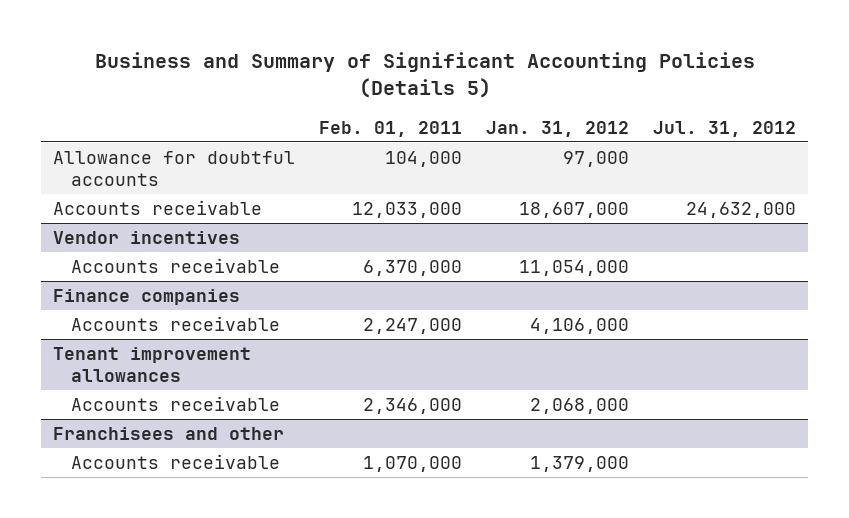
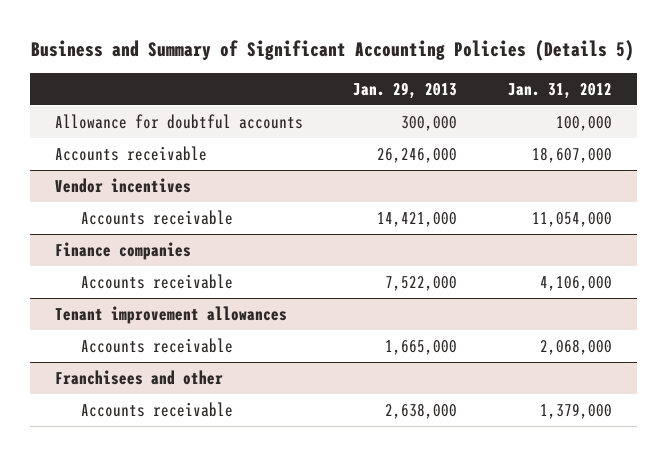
[319,120,463,137] Feb. 01, 2011 -> none
[653,120,797,137] Jul. 31, 2012 -> none
none -> [353,81,458,99] Jan. 29, 2013
[563,150,630,167] 97,000 -> [555,115,612,131] 100,000

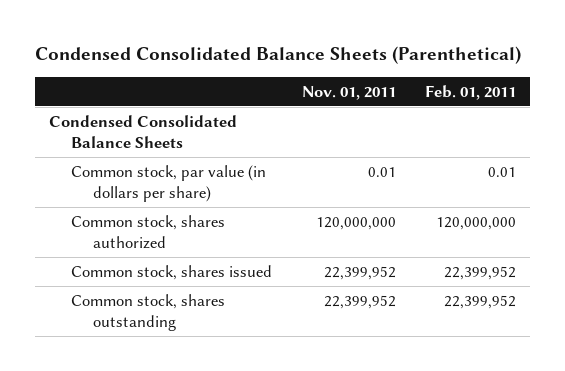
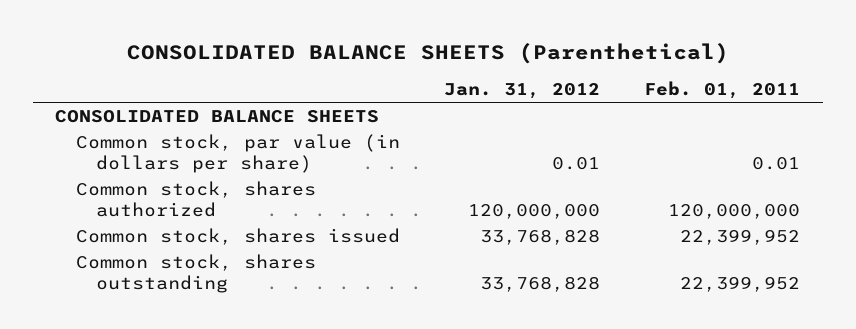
[34,46,521,65] Condensed Consolidated Balance Sheets (Parenthetical) -> [126,43,729,65] CONSOLIDATED BALANCE SHEETS (Parenthetical)
[301,85,396,100] Nov. 01, 2011 -> none
none -> [444,83,601,100] Jan. 31, 2012
[49,114,238,148] Condensed Consolidated Balance Sheets -> [55,109,380,123] CONSOLIDATED BALANCE SHEETS

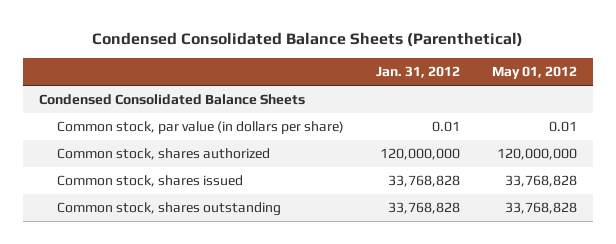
[126,43,729,65] CONSOLIDATED BALANCE SHEETS (Parenthetical) -> [91,32,523,48] Condensed Consolidated Balance Sheets (Parenthetical)
[644,81,801,100] Feb. 01, 2011 -> none
none -> [491,66,577,80] May 01, 2012
[55,109,380,123] CONSOLIDATED BALANCE SHEETS -> [38,94,305,106] Condensed Consolidated Balance Sheets

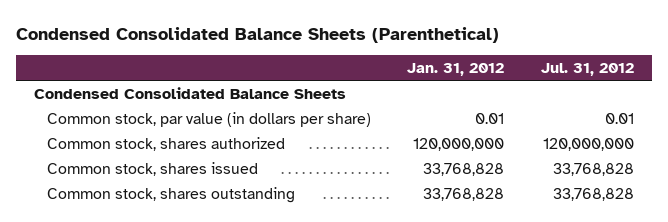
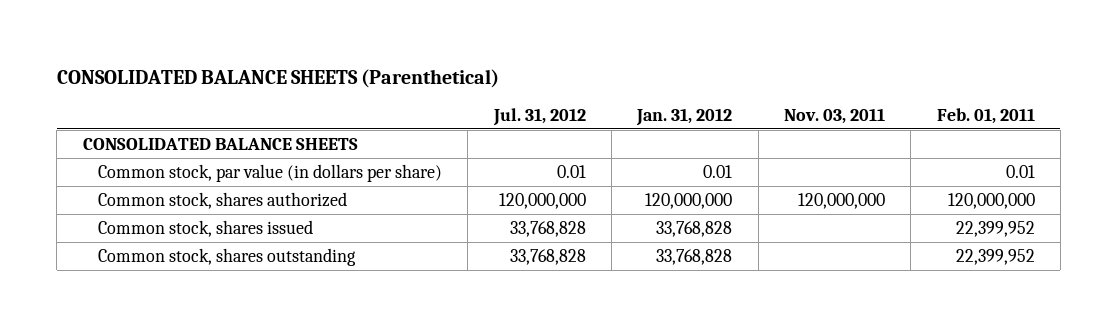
[16,26,500,43] Condensed Consolidated Balance Sheets (Parenthetical) -> [56,68,499,88] CONSOLIDATED BALANCE SHEETS (Parenthetical)
none -> [783,107,885,124] Nov. 03, 2011
none -> [936,107,1035,124] Feb. 01, 2011
[34,86,347,99] Condensed Consolidated Balance Sheets -> [82,137,358,150] CONSOLIDATED BALANCE SHEETS

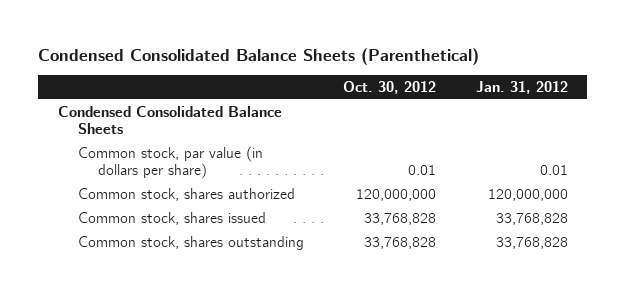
[56,68,499,88] CONSOLIDATED BALANCE SHEETS (Parenthetical) -> [38,47,480,65] Condensed Consolidated Balance Sheets (Parenthetical)
[492,107,586,126] Jul. 31, 2012 -> none
[783,107,885,124] Nov. 03, 2011 -> none
[936,107,1035,124] Feb. 01, 2011 -> none
none -> [343,80,437,94] Oct. 30, 2012
[82,137,358,150] CONSOLIDATED BALANCE SHEETS -> [57,105,282,135] Condensed Consolidated Balance Sheets

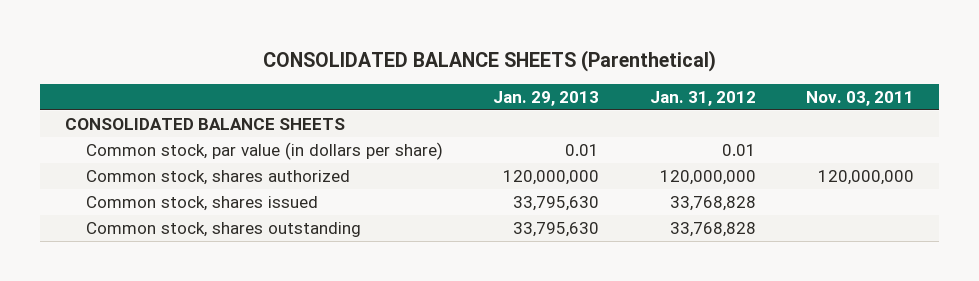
[38,47,480,65] Condensed Consolidated Balance Sheets (Parenthetical) -> [262,49,716,72] CONSOLIDATED BALANCE SHEETS (Parenthetical)
[343,80,437,94] Oct. 30, 2012 -> none
none -> [493,90,600,106] Jan. 29, 2013
none -> [805,90,914,106] Nov. 03, 2011
[57,105,282,135] Condensed Consolidated Balance Sheets -> [65,118,346,131] CONSOLIDATED BALANCE SHEETS

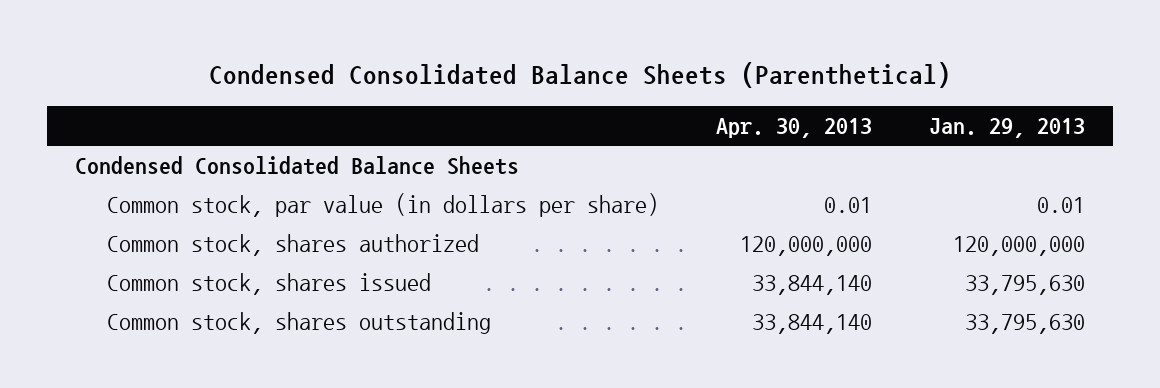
[262,49,716,72] CONSOLIDATED BALANCE SHEETS (Parenthetical) -> [208,61,951,88] Condensed Consolidated Balance Sheets (Parenthetical)
[649,90,756,106] Jan. 31, 2012 -> none
[805,90,914,106] Nov. 03, 2011 -> none
none -> [715,118,872,139] Apr. 30, 2013
[65,118,346,131] CONSOLIDATED BALANCE SHEETS -> [75,156,520,176] Condensed Consolidated Balance Sheets

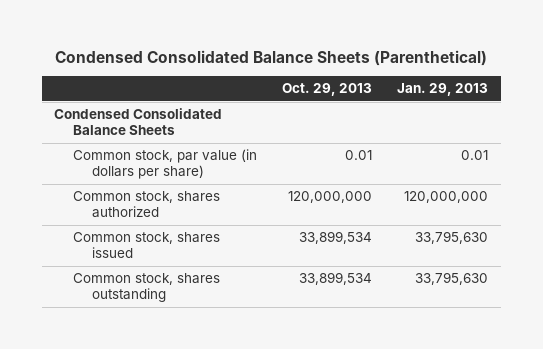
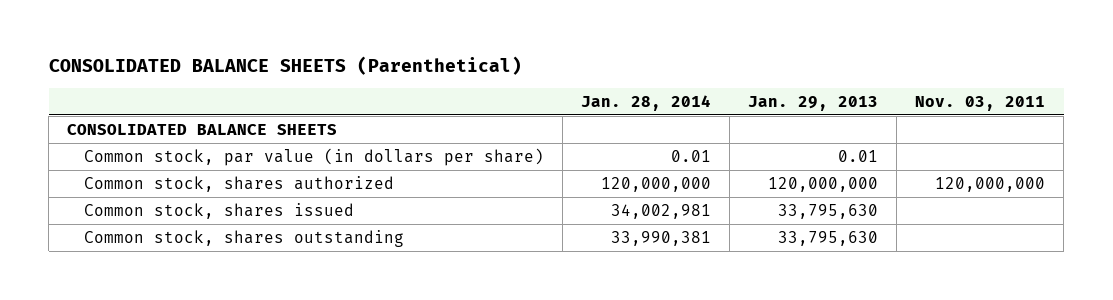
[55,49,488,66] Condensed Consolidated Balance Sheets (Parenthetical) -> [48,56,522,76] CONSOLIDATED BALANCE SHEETS (Parenthetical)
[282,83,373,97] Oct. 29, 2013 -> none
none -> [580,94,711,111] Jan. 28, 2014
none -> [915,95,1046,111] Nov. 03, 2011
[54,108,223,136] Condensed Consolidated Balance Sheets -> [67,123,338,135] CONSOLIDATED BALANCE SHEETS

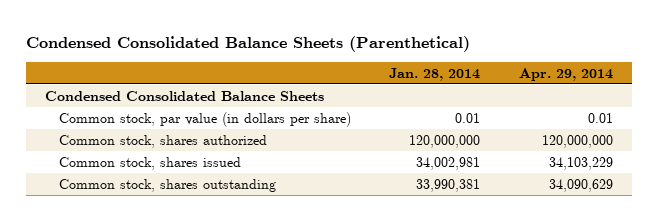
[48,56,522,76] CONSOLIDATED BALANCE SHEETS (Parenthetical) -> [26,36,471,53] Condensed Consolidated Balance Sheets (Parenthetical)
[748,95,879,111] Jan. 29, 2013 -> none
[915,95,1046,111] Nov. 03, 2011 -> none
none -> [518,67,613,81] Apr. 29, 2014
[67,123,338,135] CONSOLIDATED BALANCE SHEETS -> [45,90,325,101] Condensed Consolidated Balance Sheets

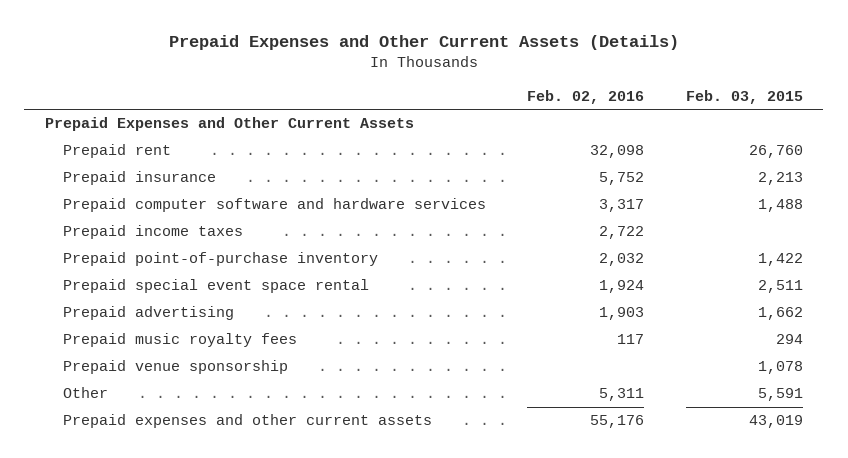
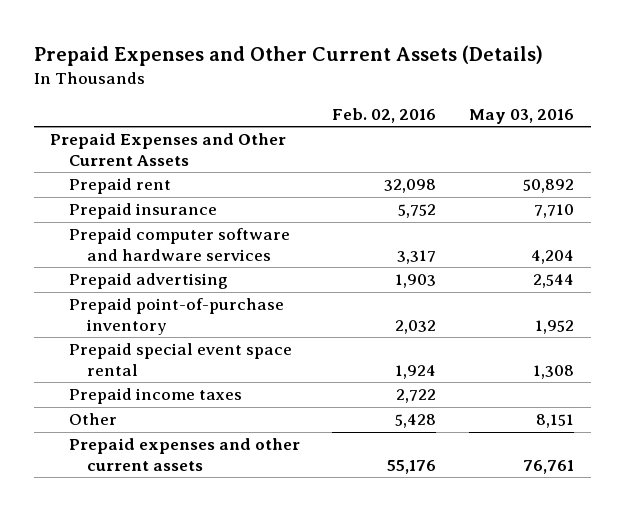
[685,89,803,104] Feb. 03, 2015 -> none
none -> [469,108,575,124] May 03, 2016
[63,306,235,321] Prepaid advertising -> [68,273,228,290] Prepaid advertising
[63,333,298,348] Prepaid music royalty fees -> none
[63,360,289,375] Prepaid venue sponsorship -> none
[63,225,244,240] Prepaid income taxes -> [68,388,242,405] Prepaid income taxes
[599,388,645,402] 5,311 -> [395,414,437,429] 5,428

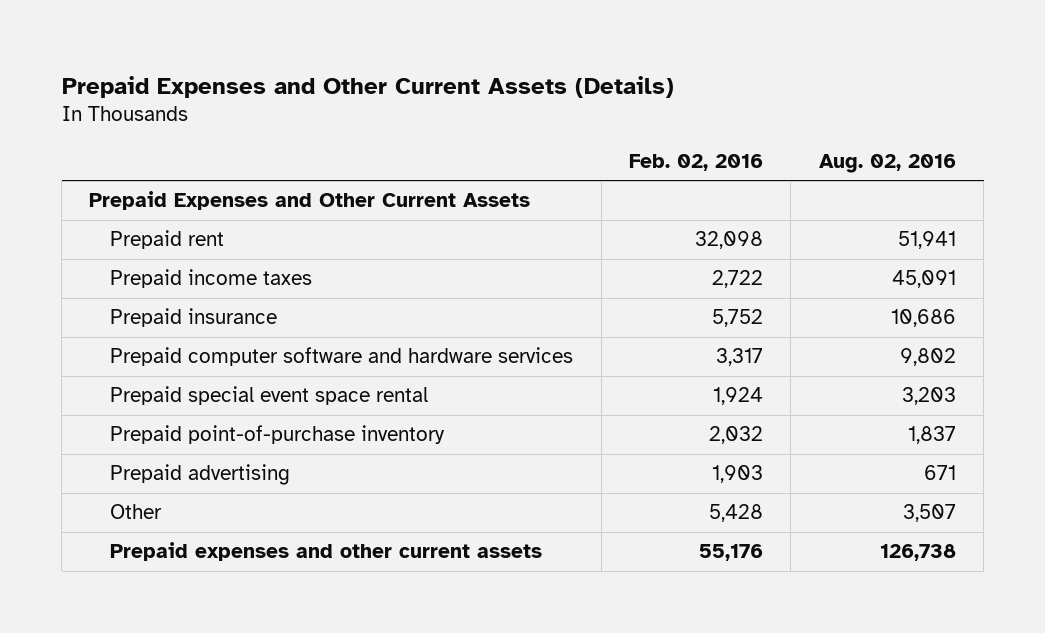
[469,108,575,124] May 03, 2016 -> none
none -> [818,154,956,174] Aug. 02, 2016
[68,388,242,405] Prepaid income taxes -> [110,269,313,289] Prepaid income taxes
[68,298,284,335] Prepaid point-of-purchase inventory -> [110,425,446,445] Prepaid point-of-purchase inventory
[68,273,228,290] Prepaid advertising -> [110,464,291,486] Prepaid advertising

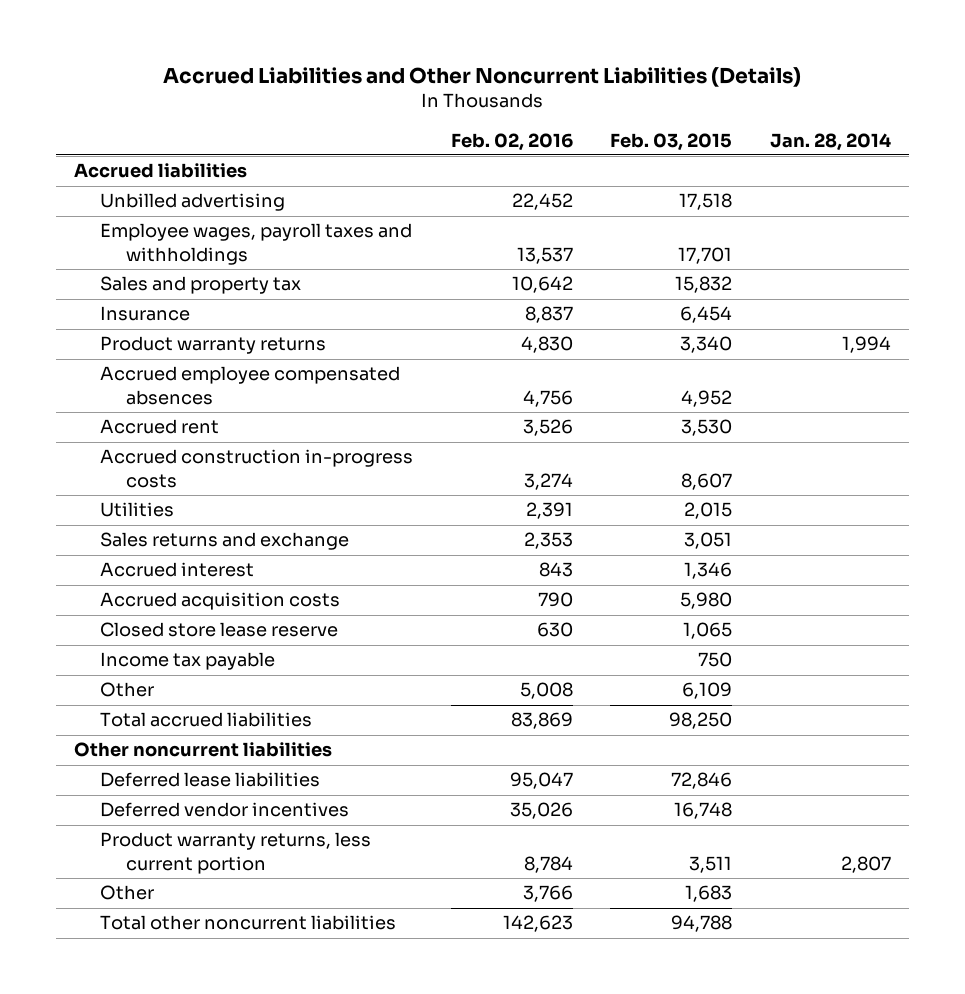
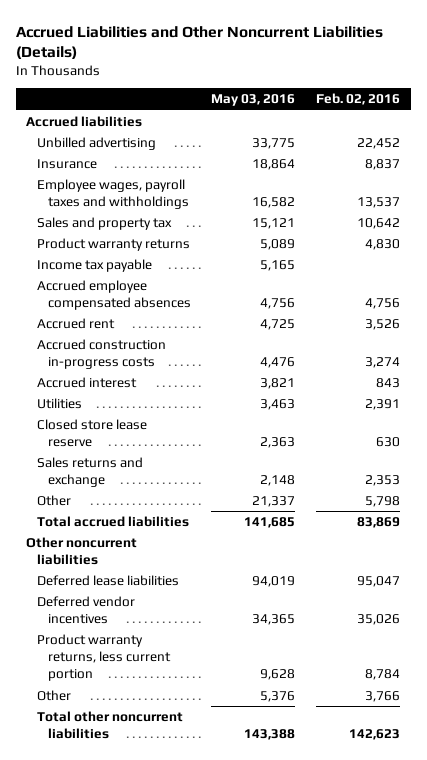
[610,132,733,151] Feb. 03, 2015 -> none
[769,132,891,151] Jan. 28, 2014 -> none
none -> [211,94,296,107] May 03, 2016
[100,306,191,322] Insurance -> [37,158,98,169] Insurance
[100,652,276,671] Income tax payable -> [37,258,153,272] Income tax payable
[100,592,341,611] Accrued acquisition costs -> none
[100,502,175,518] Utilities -> [37,397,83,409] Utilities
[100,532,350,551] Sales returns and exchange -> [37,456,144,488] Sales returns and exchange
[519,682,573,700] 5,008 -> [365,495,401,507] 5,798

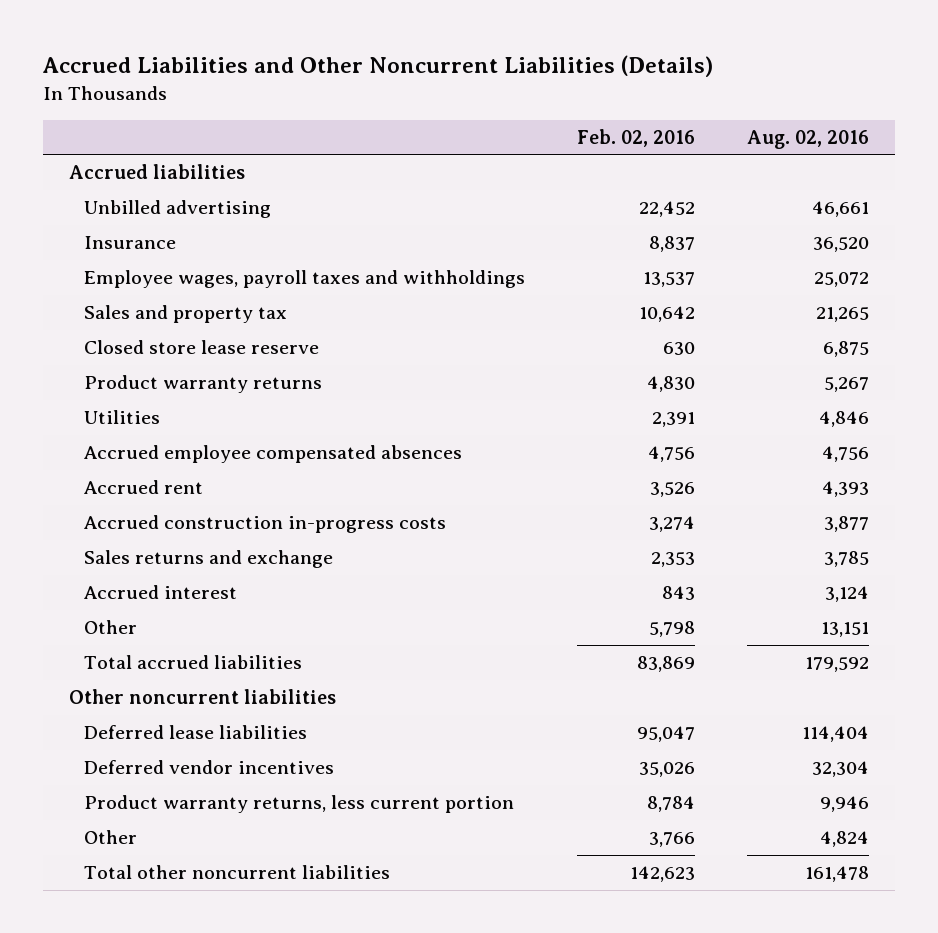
[211,94,296,107] May 03, 2016 -> none
none -> [746,129,869,149] Aug. 02, 2016
[37,418,148,448] Closed store lease reserve -> [83,340,319,355] Closed store lease reserve
[37,258,153,272] Income tax payable -> none
[37,397,83,409] Utilities -> [83,410,160,425] Utilities
[37,376,138,388] Accrued interest -> [83,585,237,600] Accrued interest

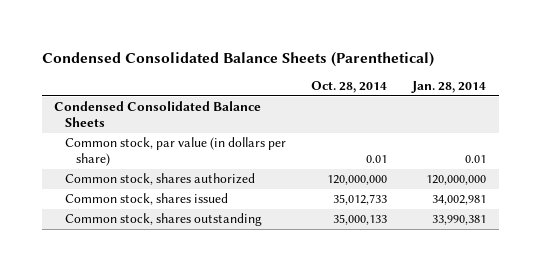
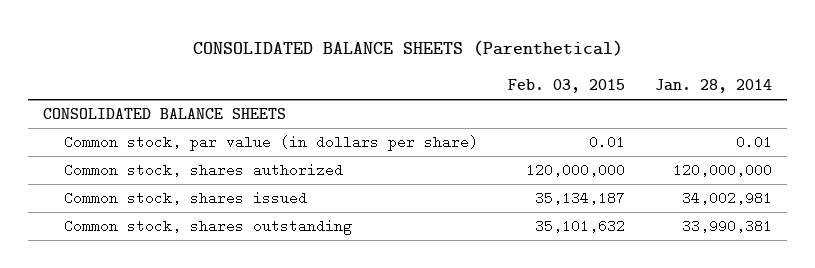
[41,51,434,67] Condensed Consolidated Balance Sheets (Parenthetical) -> [192,40,623,57] CONSOLIDATED BALANCE SHEETS (Parenthetical)
[311,81,388,94] Oct. 28, 2014 -> none
none -> [507,78,625,93] Feb. 03, 2015
[54,101,262,128] Condensed Consolidated Balance Sheets -> [43,108,287,120] CONSOLIDATED BALANCE SHEETS

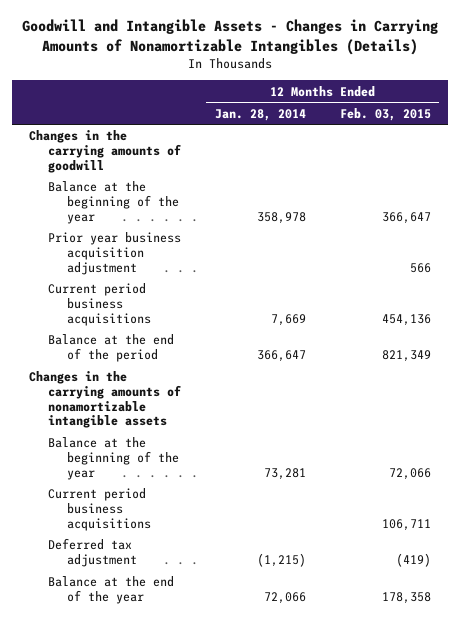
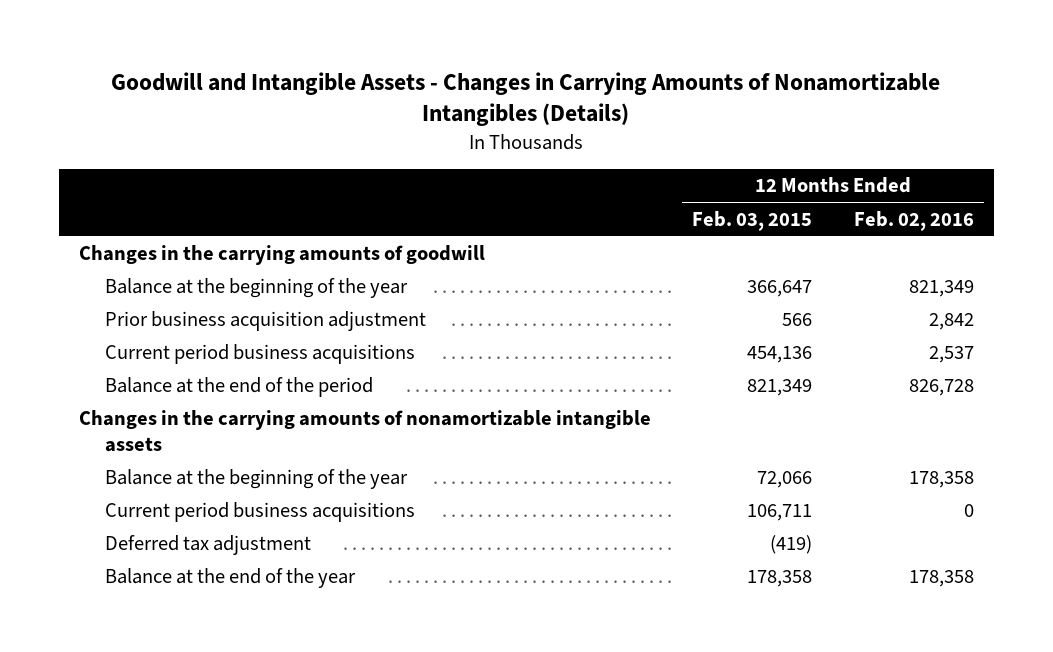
[214,108,306,121] Jan. 28, 2014 -> none
none -> [853,210,974,231] Feb. 02, 2016
[47,232,181,275] Prior year business acquisition adjustment -> [104,311,426,332] Prior business acquisition adjustment

